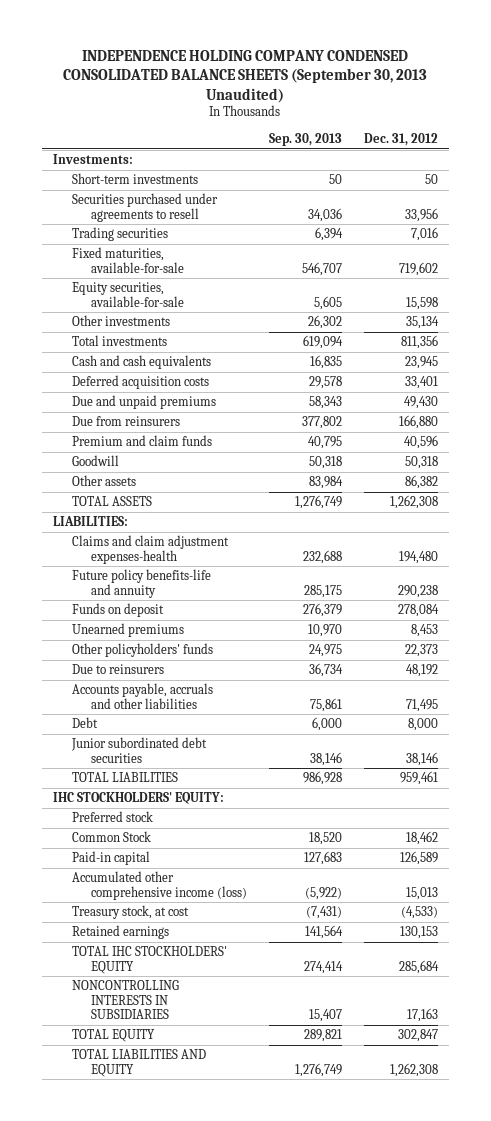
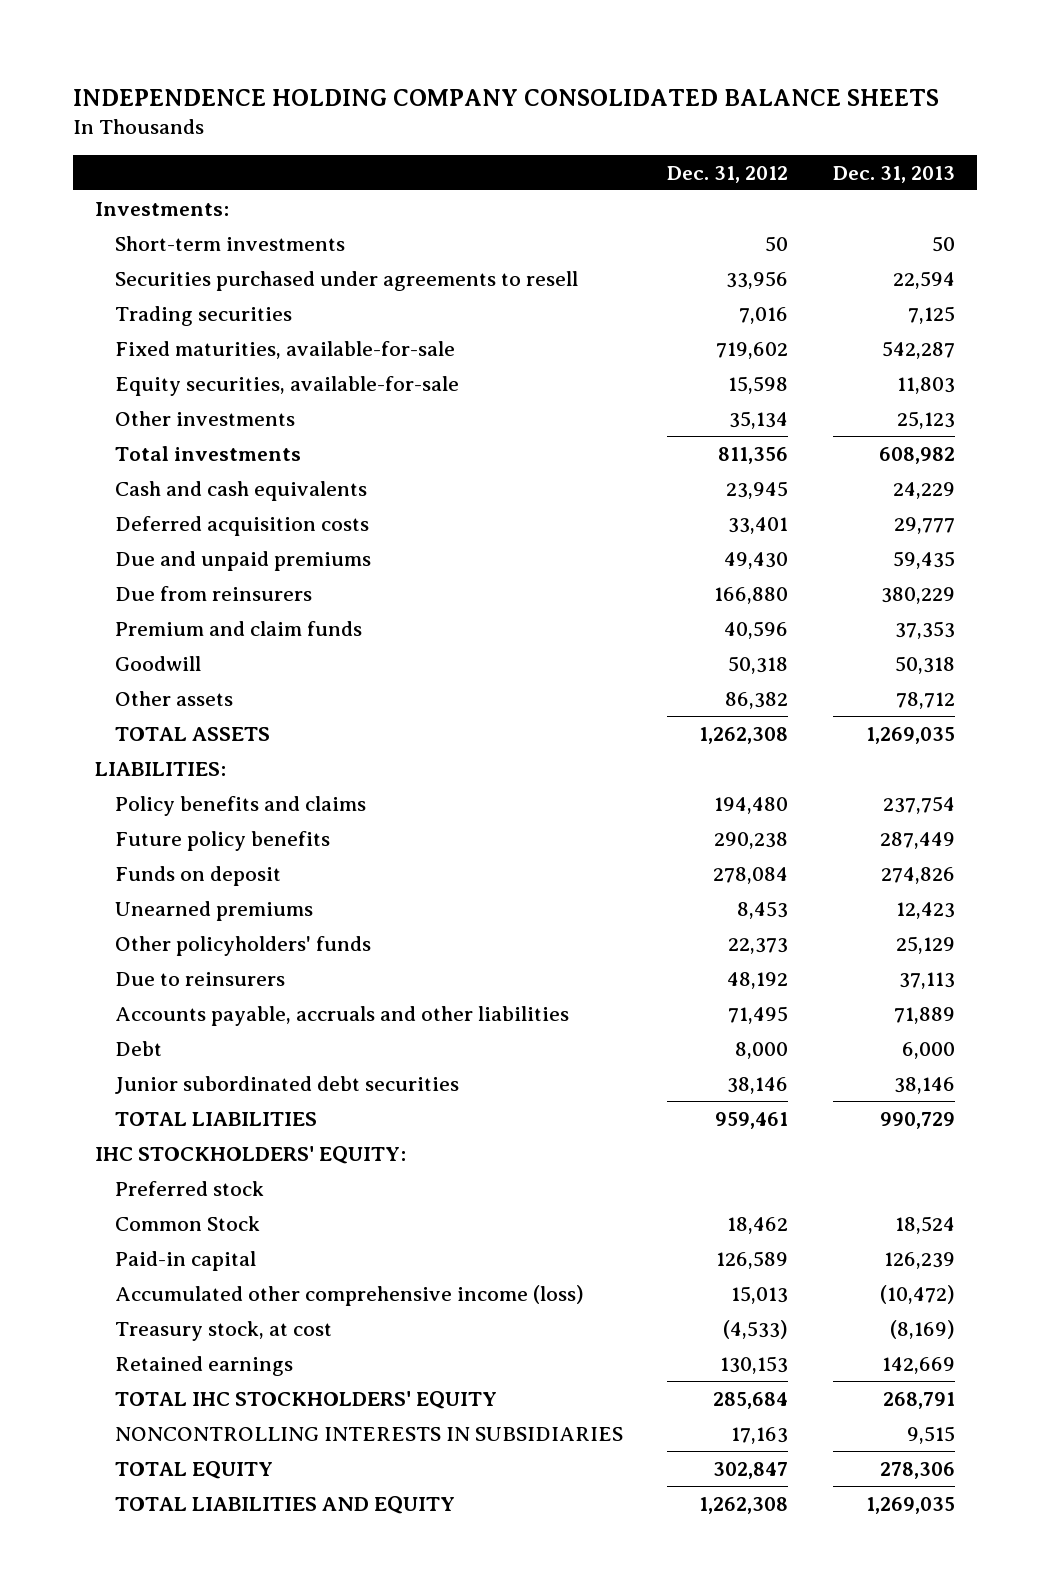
[63,50,428,103] INDEPENDENCE HOLDING COMPANY CONDENSED CONSOLIDATED BALANCE SHEETS (September 30, 2013 Unaudited) -> [73,88,940,106] INDEPENDENCE HOLDING COMPANY CONSOLIDATED BALANCE SHEETS
[268,132,342,146] Sep. 30, 2013 -> none
none -> [832,165,955,183] Dec. 31, 2013
[71,535,229,564] Claims and claim adjustment expenses-health -> [114,795,366,816] Policy benefits and claims
[71,569,211,598] Future policy benefits-life and annuity -> [114,830,330,851] Future policy benefits

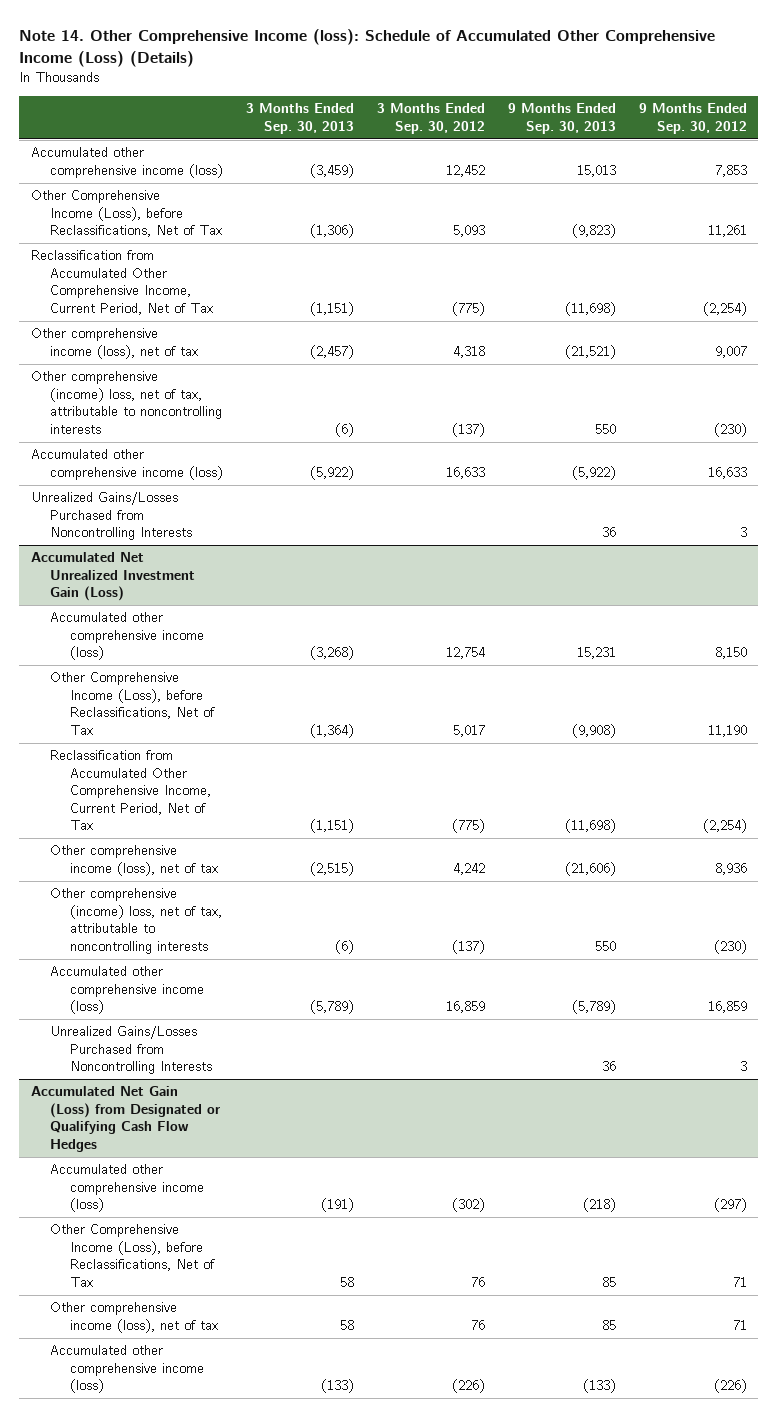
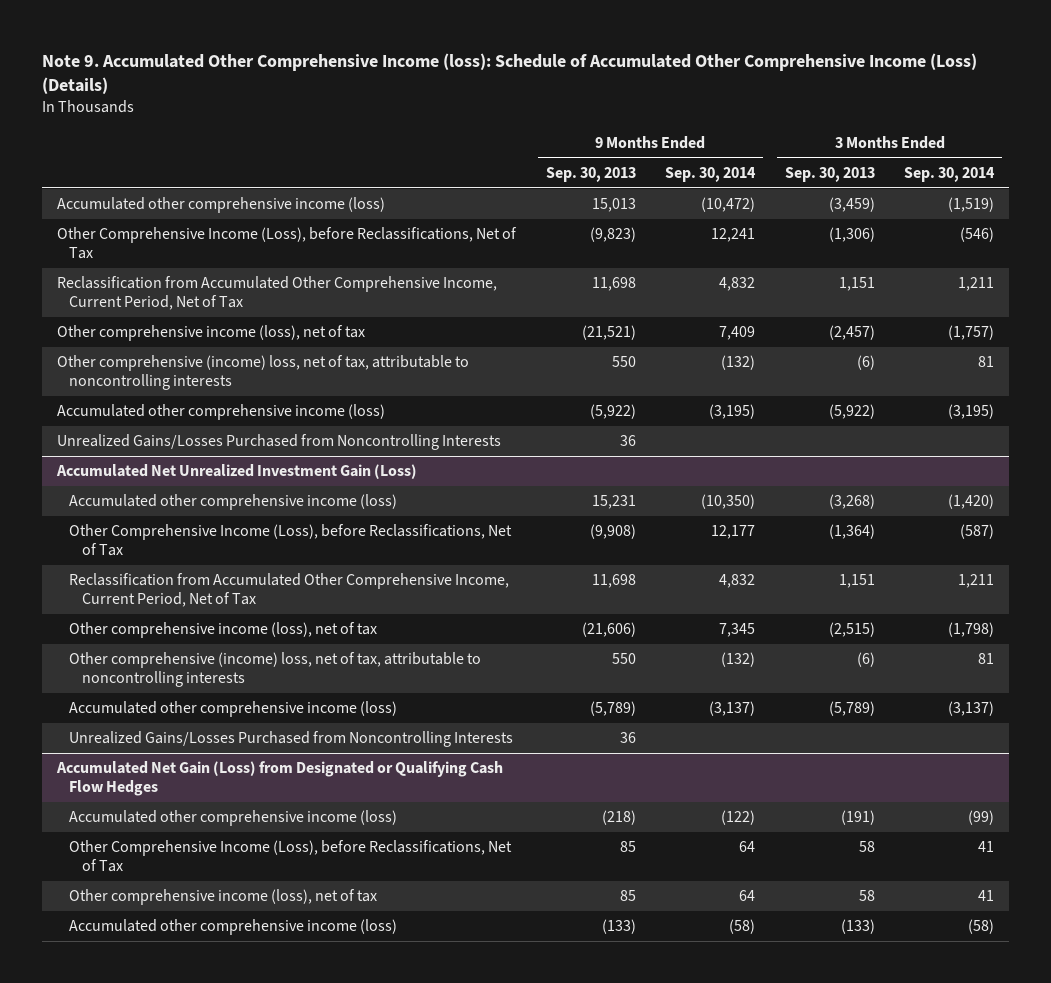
[19,29,716,67] Note 14. Other Comprehensive Income (loss): Schedule of Accumulated Other Comprehensive Income (Loss) (Details) -> [42,52,978,95] Note 9. Accumulated Other Comprehensive Income (loss): Schedule of Accumulated Other Comprehensive Income (Loss) (Details)
[377,103,486,134] 3 Months Ended Sep. 30, 2012 -> none
[638,103,747,134] 9 Months Ended Sep. 30, 2012 -> none
none -> [665,166,757,182] Sep. 30, 2014
none -> [904,166,996,182] Sep. 30, 2014
[310,301,355,316] (1,151) -> [838,277,875,292] 1,151
[564,301,616,316] (11,698) -> [591,277,636,292] 11,698
[310,819,355,834] (1,151) -> [838,574,875,589] 1,151
[564,819,616,834] (11,698) -> [591,574,636,589] 11,698

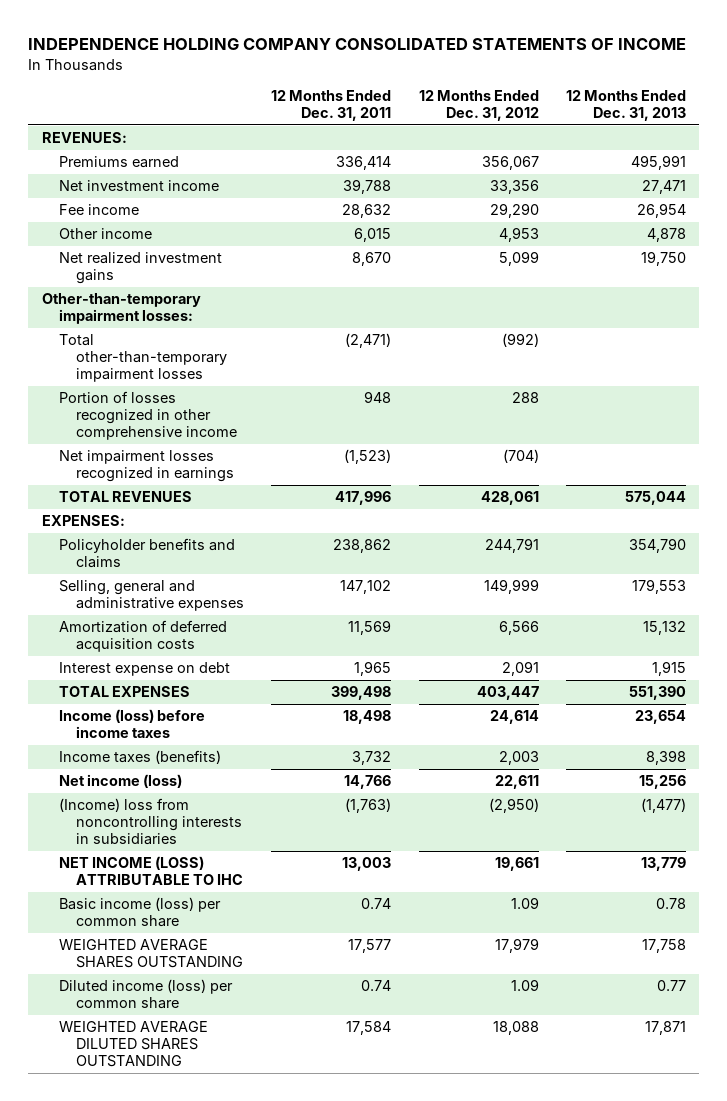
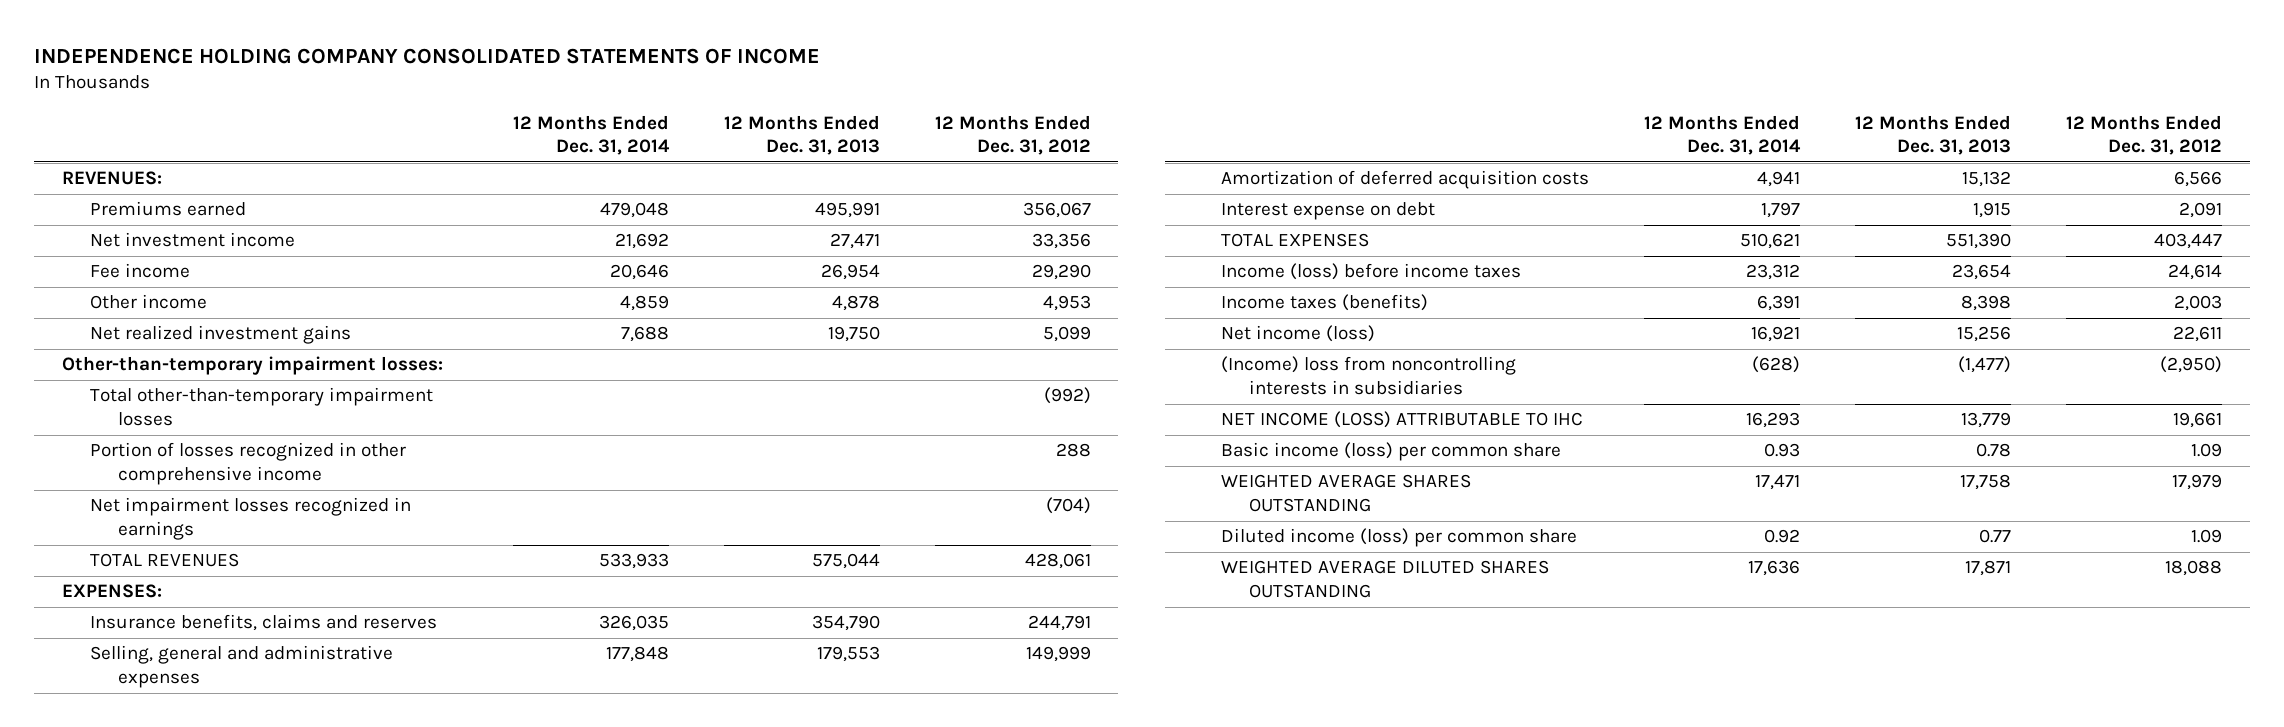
[271,90,392,121] 12 Months Ended Dec. 31, 2011 -> none
none -> [512,114,670,156] 12 Months Ended Dec. 31, 2014
[59,538,236,569] Policyholder benefits and claims -> [89,614,437,632] Insurance benefits, claims and reserves

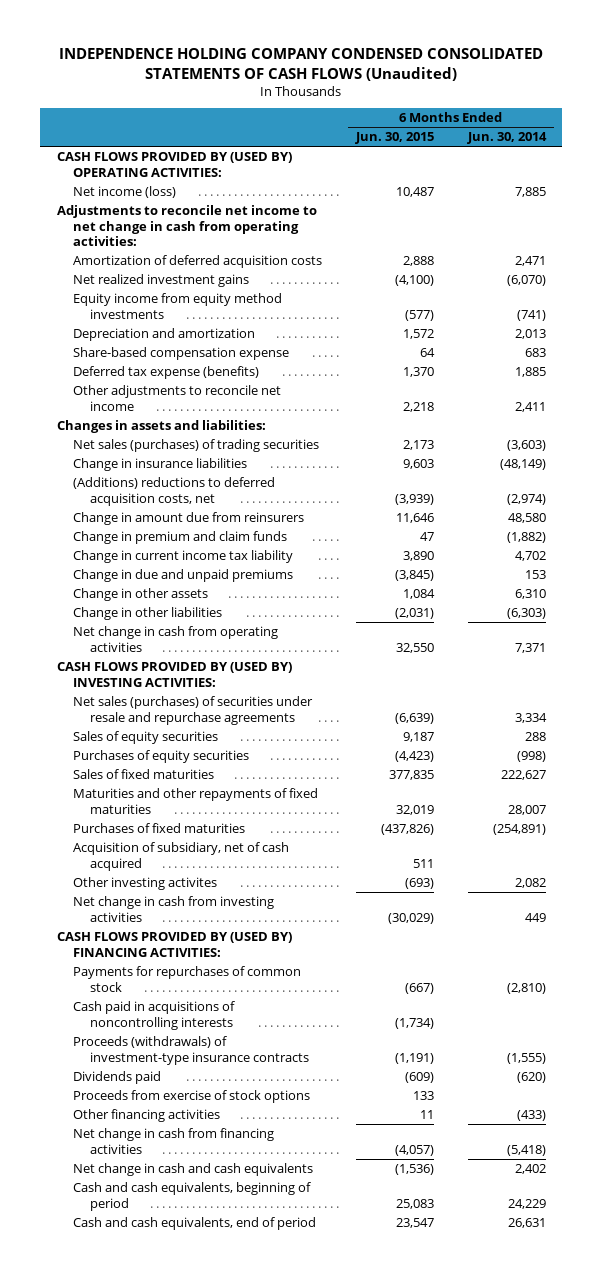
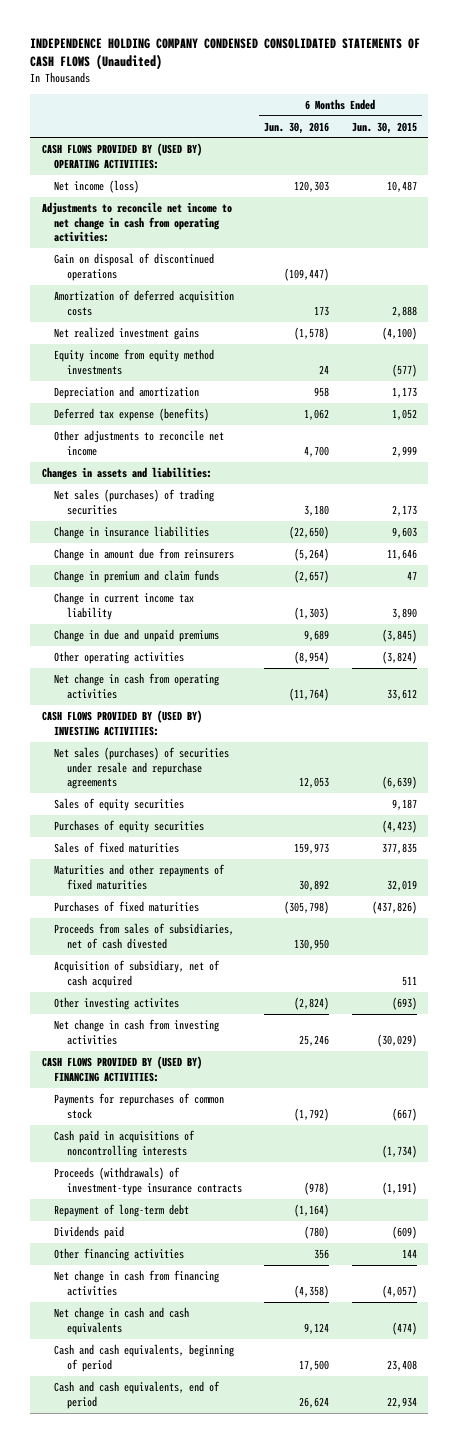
[466,132,547,145] Jun. 30, 2014 -> none
none -> [264,121,330,134] Jun. 30, 2016
none -> [54,253,215,281] Gain on disposal of discontinued operations
[73,346,290,360] Share-based compensation expense -> none
[402,328,434,339] 1,572 -> [391,387,417,399] 1,173
[402,366,434,377] 1,370 -> [391,409,417,421] 1,052
[402,401,434,412] 2,218 -> [391,445,417,457] 2,999
[73,476,276,506] (Additions) reductions to deferred acquisition costs, net -> none
[73,587,209,601] Change in other assets -> none
[73,606,223,620] Change in other liabilities -> none
none -> [54,651,185,665] Other operating activities
[395,642,434,653] 32,550 -> [386,688,417,700] 33,612
none -> [54,923,235,949] Proceeds from sales of subsidiaries, net of cash divested
none -> [54,1204,190,1218] Repayment of long-term debt
[73,1089,311,1103] Proceeds from exercise of stock options -> none
[419,1109,434,1119] 11 -> [401,1249,417,1259] 144
[394,1163,434,1175] (1,536) -> [391,1321,417,1335] (474)
[395,1198,434,1209] 25,083 -> [386,1359,417,1371] 23,408
[395,1217,434,1228] 23,547 -> [386,1396,417,1408] 22,934

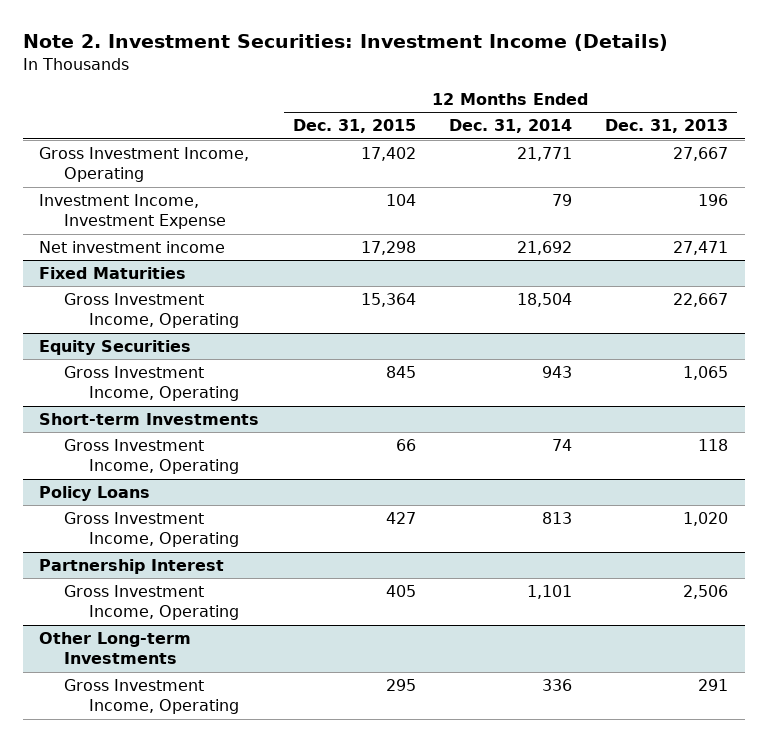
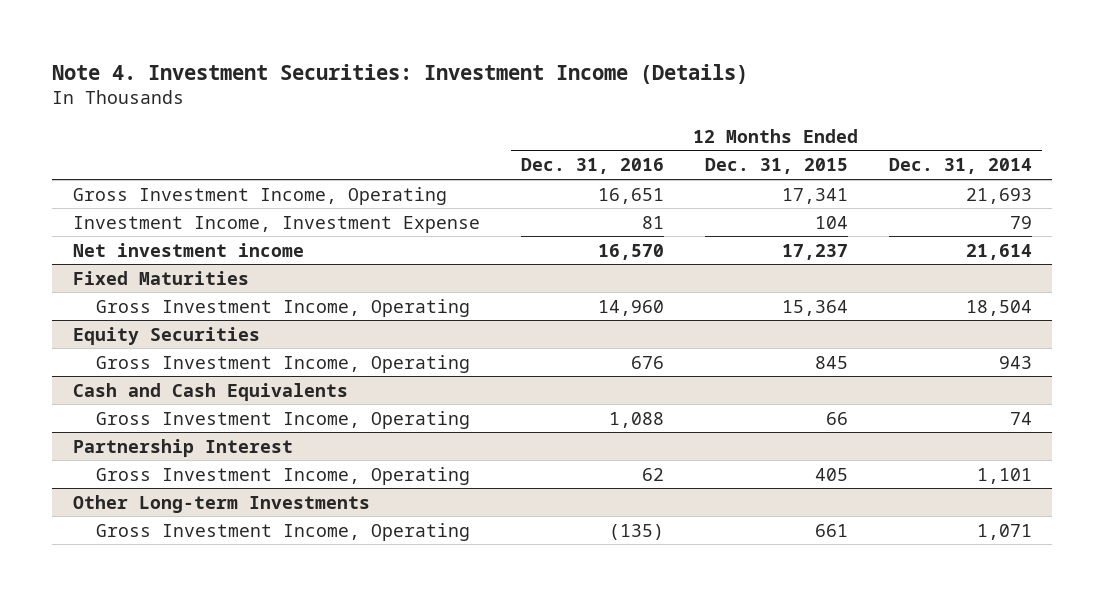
[22,33,668,51] Note 2. Investment Securities: Investment Income (Details) -> [52,64,749,85] Note 4. Investment Securities: Investment Income (Details)
[605,119,729,134] Dec. 31, 2013 -> none
none -> [520,158,664,175] Dec. 31, 2016
[360,147,416,162] 17,402 -> [781,187,848,204] 17,341
[516,147,572,162] 21,771 -> [965,187,1032,204] 21,693
[360,241,416,256] 17,298 -> [781,243,848,260] 17,237
[516,241,572,256] 21,692 -> [965,243,1032,260] 21,614
[39,413,260,426] Short-term Investments -> none
none -> [72,382,348,401] Cash and Cash Equivalents
[39,486,151,502] Policy Loans -> none
[64,512,239,548] Gross Investment Income, Operating -> none
[385,679,416,692] 295 -> [814,523,848,537] 661
[541,679,572,692] 336 -> [976,523,1032,540] 1,071

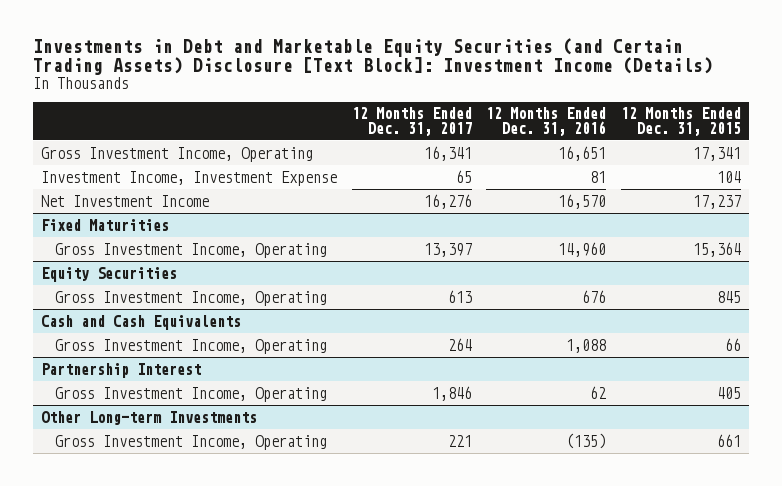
[52,64,749,85] Note 4. Investment Securities: Investment Income (Details) -> [33,37,714,76] Investments in Debt and Marketable Equity Securities (and Certain Trading Assets) Disclosure [Text Block]: Investment Income (Details)
[888,158,1032,175] Dec. 31, 2014 -> none
none -> [351,107,472,136] 12 Months Ended Dec. 31, 2017
[72,242,304,257] Net investment income -> [40,194,209,207] Net Investment Income

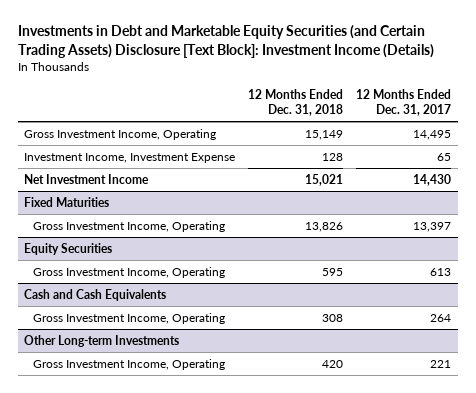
[486,107,607,136] 12 Months Ended Dec. 31, 2016 -> none
[621,107,742,136] 12 Months Ended Dec. 31, 2015 -> none
none -> [248,88,344,117] 12 Months Ended Dec. 31, 2018
[423,145,472,161] 16,341 -> [413,129,452,140] 14,495
[423,193,472,209] 16,276 -> [413,173,452,186] 14,430
[40,362,201,378] Partnership Interest -> none
[55,386,328,402] Gross Investment Income, Operating -> none

